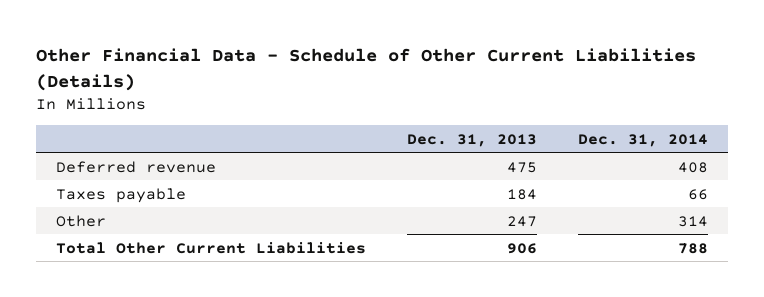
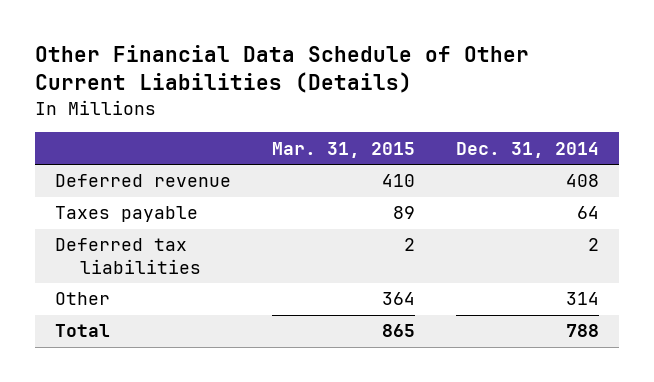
[36,48,697,91] Other Financial Data - Schedule of Other Current Liabilities (Details) -> [34,45,529,94] Other Financial Data Schedule of Other Current Liabilities (Details)
[407,133,538,147] Dec. 31, 2013 -> none
none -> [271,141,415,158] Mar. 31, 2015
[687,188,708,200] 66 -> [576,206,599,220] 64
none -> [54,238,202,274] Deferred tax liabilities
[56,241,367,254] Total Other Current Liabilities -> [54,324,110,338] Total

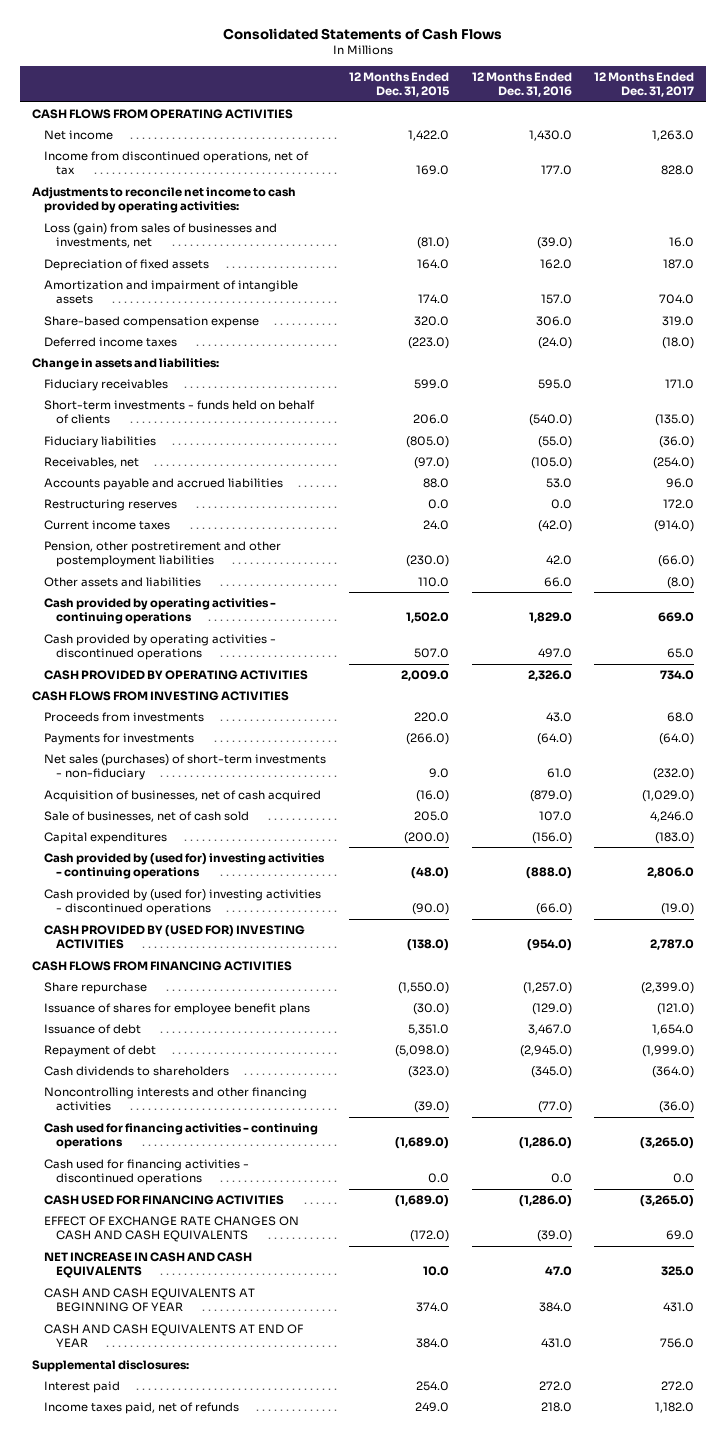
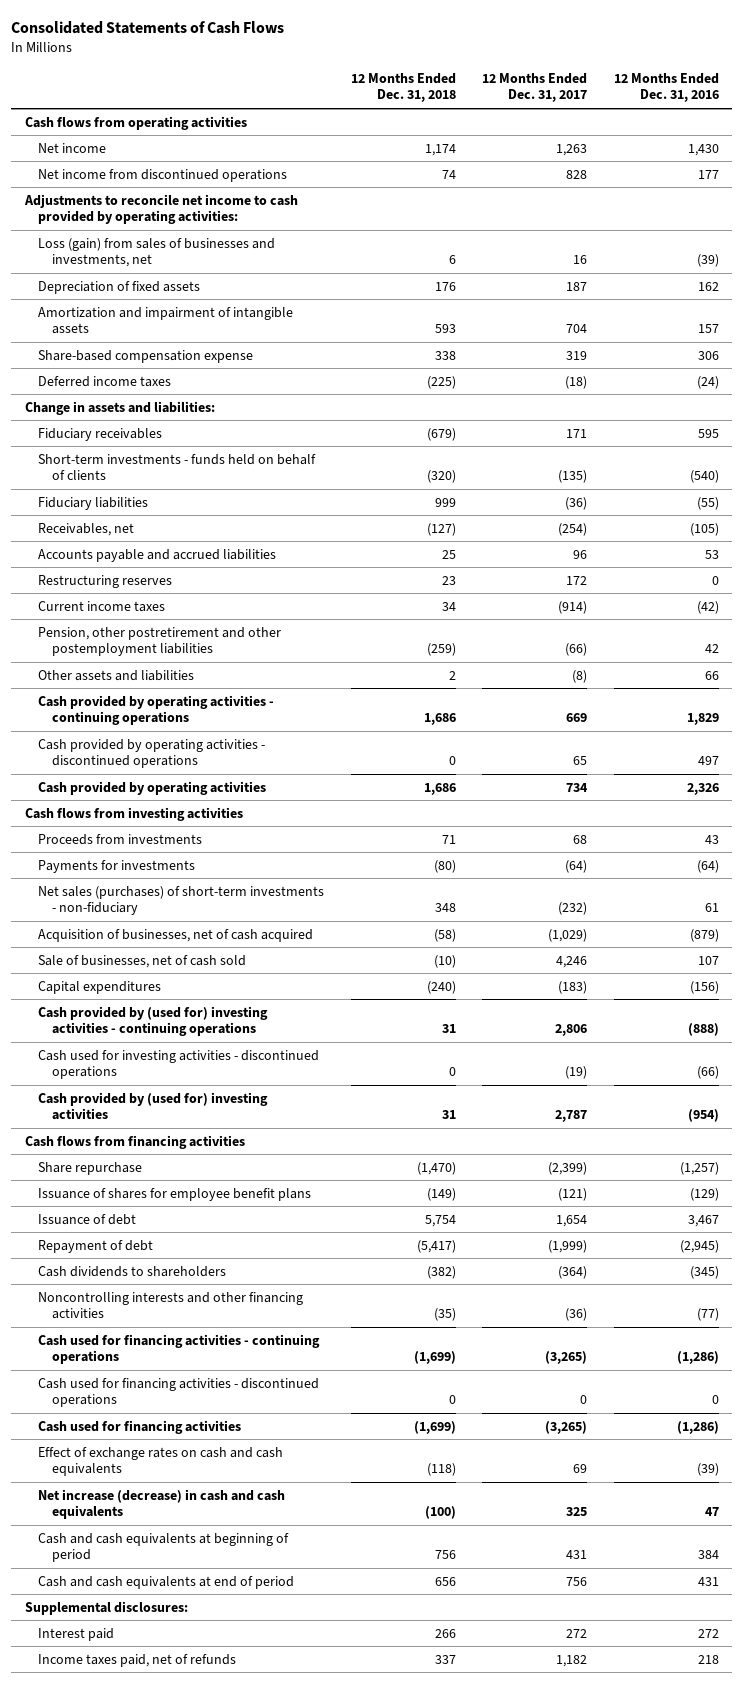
[348,72,450,98] 12 Months Ended Dec. 31, 2015 -> none
none -> [350,73,456,103] 12 Months Ended Dec. 31, 2018
[31,108,293,119] CASH FLOWS FROM OPERATING ACTIVITIES -> [24,115,247,130] Cash flows from operating activities
[528,129,572,141] 1,430.0 -> [687,143,719,156] 1,430
[652,129,695,141] 1,263.0 -> [556,143,588,156] 1,263
[44,150,310,176] Income from discontinued operations, net of tax -> [38,168,288,182] Net income from discontinued operations
[540,165,572,176] 177.0 -> [697,169,719,179] 177
[661,165,695,176] 828.0 -> [566,169,588,179] 828
[536,237,572,250] (39.0) -> [696,254,719,268] (39)
[669,237,695,248] 16.0 -> [573,255,588,265] 16
[539,258,572,269] 162.0 -> [697,281,719,291] 162
[663,258,695,269] 187.0 -> [566,281,588,291] 187
[540,294,572,305] 157.0 -> [697,324,719,334] 157
[659,294,695,305] 704.0 -> [566,324,588,334] 704
[535,315,572,326] 306.0 -> [697,350,719,360] 306
[662,315,695,326] 319.0 -> [566,350,588,360] 319
[537,336,572,349] (24.0) -> [696,375,719,389] (24)
[662,336,695,349] (18.0) -> [565,375,588,389] (18)
[537,378,572,389] 595.0 -> [697,428,719,438] 595
[665,378,695,389] 171.0 -> [566,428,588,438] 171
[528,414,572,427] (540.0) -> [689,470,719,484] (540)
[655,414,695,427] (135.0) -> [558,470,588,484] (135)
[537,435,572,448] (55.0) -> [696,496,719,510] (55)
[659,435,695,448] (36.0) -> [565,496,588,510] (36)
[530,456,572,469] (105.0) -> [689,522,719,536] (105)
[653,456,695,469] (254.0) -> [558,522,588,536] (254)
[545,477,572,488] 53.0 -> [704,549,719,559] 53
[666,477,695,488] 96.0 -> [573,549,588,559] 96
[550,498,572,509] 0.0 -> [711,575,719,585] 0
[663,498,695,509] 172.0 -> [566,575,588,585] 172
[537,519,572,532] (42.0) -> [696,600,719,614] (42)
[654,519,695,532] (914.0) -> [558,600,588,614] (914)
[545,555,572,566] 42.0 -> [704,644,719,654] 42
[658,555,695,568] (66.0) -> [565,643,588,657] (66)
[543,576,572,587] 66.0 -> [704,670,719,680] 66
[667,576,695,589] (8.0) -> [572,669,588,683] (8)
[528,612,572,624] 1,829.0 -> [686,713,719,726] 1,829
[658,612,695,623] 669.0 -> [566,713,588,723] 669
[537,648,572,659] 497.0 -> [697,756,719,766] 497
[667,648,695,659] 65.0 -> [573,756,588,766] 65
[44,669,309,680] CASH PROVIDED BY OPERATING ACTIVITIES -> [38,780,267,795] Cash provided by operating activities
[527,669,572,681] 2,326.0 -> [686,782,719,795] 2,326
[660,669,695,680] 734.0 -> [566,782,589,792] 734
[31,690,289,701] CASH FLOWS FROM INVESTING ACTIVITIES -> [24,806,243,821] Cash flows from investing activities
[545,711,572,722] 43.0 -> [704,834,719,844] 43
[667,711,695,722] 68.0 -> [573,834,588,844] 68
[536,732,572,745] (64.0) -> [696,859,719,873] (64)
[659,732,695,745] (64.0) -> [565,859,588,873] (64)
[546,768,572,779] 61.0 -> [704,903,719,913] 61
[653,768,695,781] (232.0) -> [558,902,588,916] (232)
[529,789,572,802] (879.0) -> [689,928,719,942] (879)
[642,789,695,802] (1,029.0) -> [548,928,588,942] (1,029)
[538,810,572,821] 107.0 -> [697,955,719,965] 107
[650,810,695,822] 4,246.0 -> [556,955,588,968] 4,246
[531,831,572,844] (156.0) -> [689,980,719,994] (156)
[655,831,695,844] (183.0) -> [558,980,588,994] (183)
[525,867,572,880] (888.0) -> [687,1023,719,1037] (888)
[647,867,695,879] 2,806.0 -> [555,1024,588,1037] 2,806
[44,888,322,916] Cash provided by (used for) investing activities - discontinued operations -> [38,1049,320,1080] Cash used for investing activities - discontinued operations
[535,903,572,916] (66.0) -> [696,1066,719,1080] (66)
[661,903,695,916] (19.0) -> [565,1066,588,1080] (19)
[44,924,306,950] CASH PROVIDED BY (USED FOR) INVESTING ACTIVITIES -> [38,1091,269,1121] Cash provided by (used for) investing activities
[526,939,572,952] (954.0) -> [687,1109,719,1123] (954)
[650,939,695,951] 2,787.0 -> [555,1110,588,1123] 2,787
[31,960,292,971] CASH FLOWS FROM FINANCING ACTIVITIES -> [24,1134,245,1149] Cash flows from financing activities
[522,981,572,994] (1,257.0) -> [679,1161,719,1175] (1,257)
[641,981,695,994] (2,399.0) -> [548,1161,588,1175] (2,399)
[531,1002,572,1015] (129.0) -> [689,1187,719,1201] (129)
[657,1002,695,1015] (121.0) -> [558,1187,588,1201] (121)
[527,1023,572,1035] 3,467.0 -> [687,1214,719,1227] 3,467
[652,1023,695,1035] 1,654.0 -> [556,1214,588,1227] 1,654
[519,1044,572,1057] (2,945.0) -> [679,1239,719,1253] (2,945)
[642,1044,695,1057] (1,999.0) -> [548,1239,588,1253] (1,999)
[530,1065,572,1078] (345.0) -> [689,1265,719,1279] (345)
[652,1065,695,1078] (364.0) -> [558,1265,588,1279] (364)
[537,1101,572,1114] (77.0) -> [696,1308,719,1322] (77)
[659,1101,695,1114] (36.0) -> [565,1308,588,1322] (36)
[518,1137,572,1150] (1,286.0) -> [676,1351,719,1365] (1,286)
[640,1137,695,1150] (3,265.0) -> [545,1351,588,1365] (3,265)
[550,1173,572,1184] 0.0 -> [711,1395,719,1405] 0
[673,1173,695,1184] 0.0 -> [580,1395,588,1405] 0
[44,1194,285,1205] CASH USED FOR FINANCING ACTIVITIES -> [38,1419,242,1434] Cash used for financing activities
[518,1194,572,1207] (1,286.0) -> [676,1420,719,1434] (1,286)
[640,1194,695,1207] (3,265.0) -> [545,1420,588,1434] (3,265)
[44,1215,300,1243] EFFECT OF EXCHANGE RATE CHANGES ON CASH AND CASH EQUIVALENTS -> [38,1446,284,1477] Effect of exchange rates on cash and cash equivalents
[536,1230,572,1243] (39.0) -> [696,1463,719,1477] (39)
[666,1230,695,1241] 69.0 -> [573,1464,588,1474] 69
[44,1251,253,1279] NET INCREASE IN CASH AND CASH EQUIVALENTS -> [38,1488,286,1520] Net increase (decrease) in cash and cash equivalents
[544,1266,572,1277] 47.0 -> [704,1507,719,1517] 47
[661,1266,695,1277] 325.0 -> [566,1507,588,1517] 325
[44,1287,256,1313] CASH AND CASH EQUIVALENTS AT BEGINNING OF YEAR -> [38,1532,290,1563] Cash and cash equivalents at beginning of period
[538,1302,572,1313] 384.0 -> [697,1550,719,1560] 384
[663,1302,695,1313] 431.0 -> [566,1550,588,1560] 431
[44,1323,304,1348] CASH AND CASH EQUIVALENTS AT END OF YEAR -> [38,1575,295,1589] Cash and cash equivalents at end of period
[540,1338,572,1349] 431.0 -> [697,1576,719,1586] 431
[660,1338,695,1349] 756.0 -> [566,1576,588,1586] 756
[538,1380,572,1391] 272.0 -> [697,1628,719,1638] 272
[661,1380,695,1391] 272.0 -> [566,1628,588,1638] 272
[540,1401,572,1412] 218.0 -> [697,1654,719,1664] 218
[655,1401,695,1413] 1,182.0 -> [556,1654,588,1667] 1,182

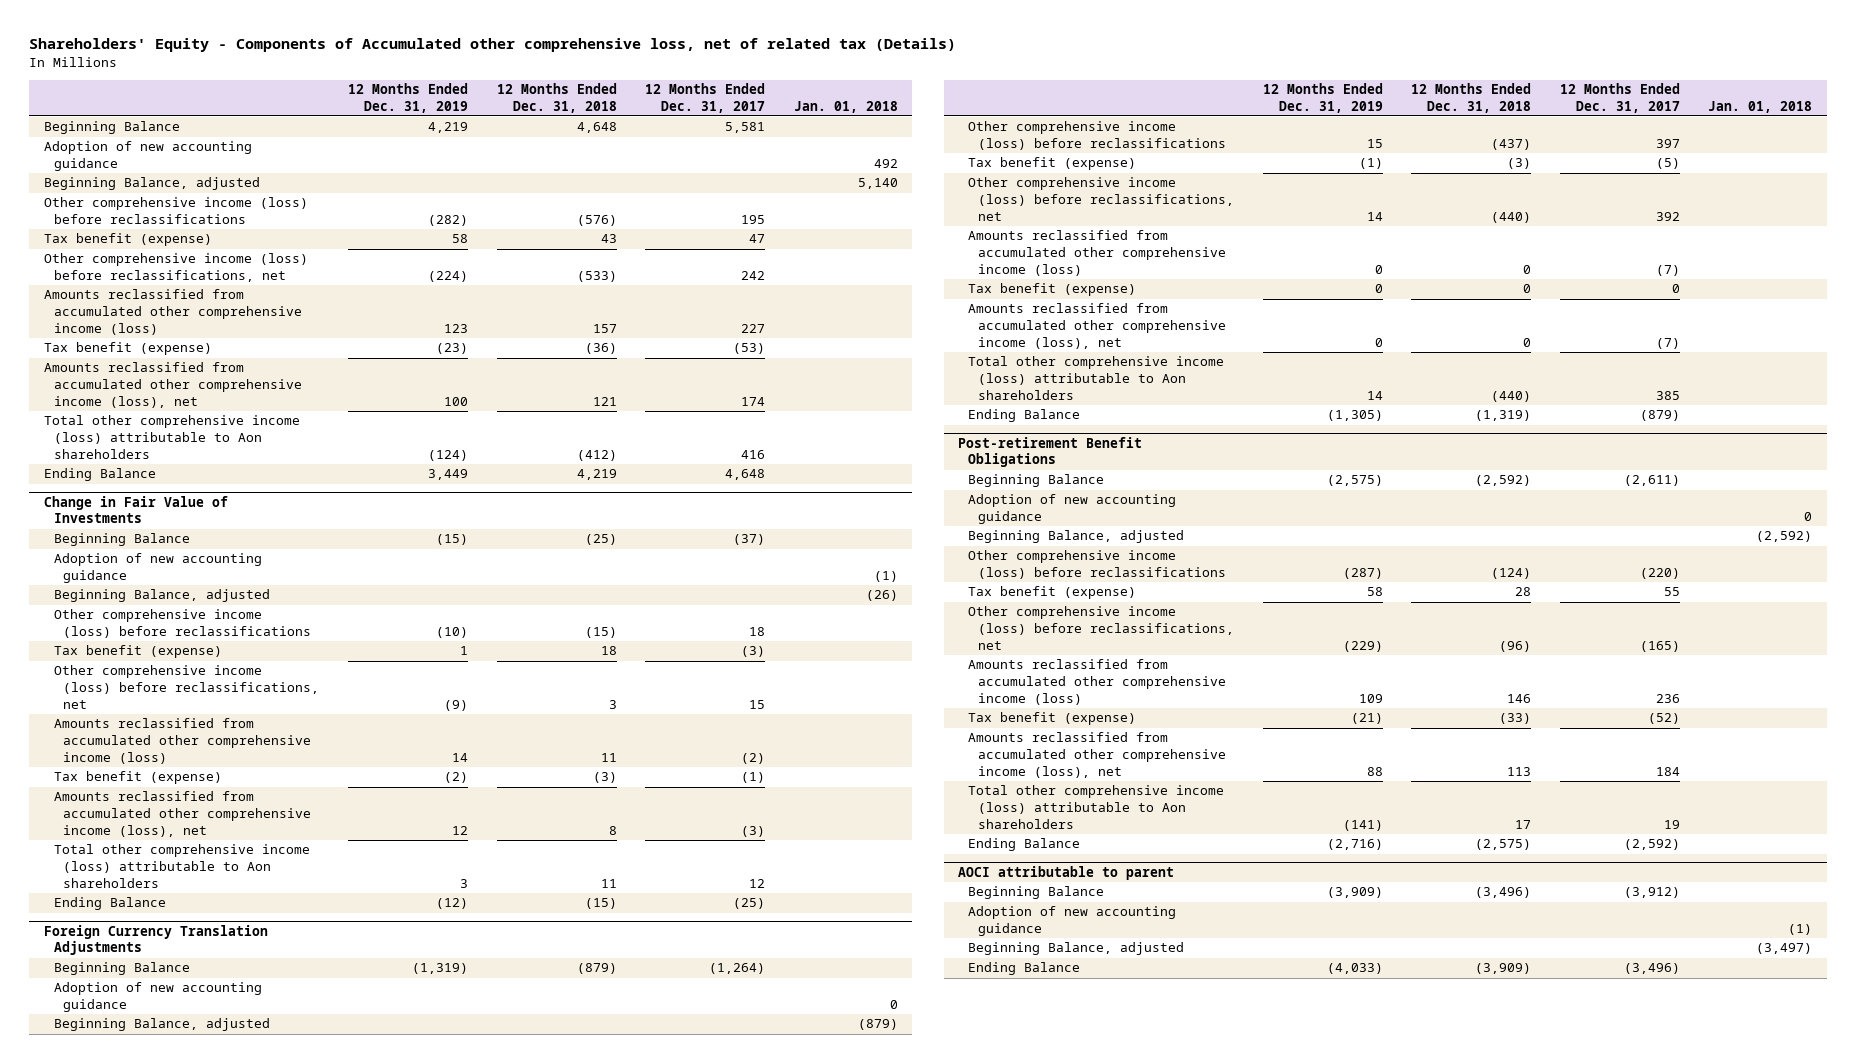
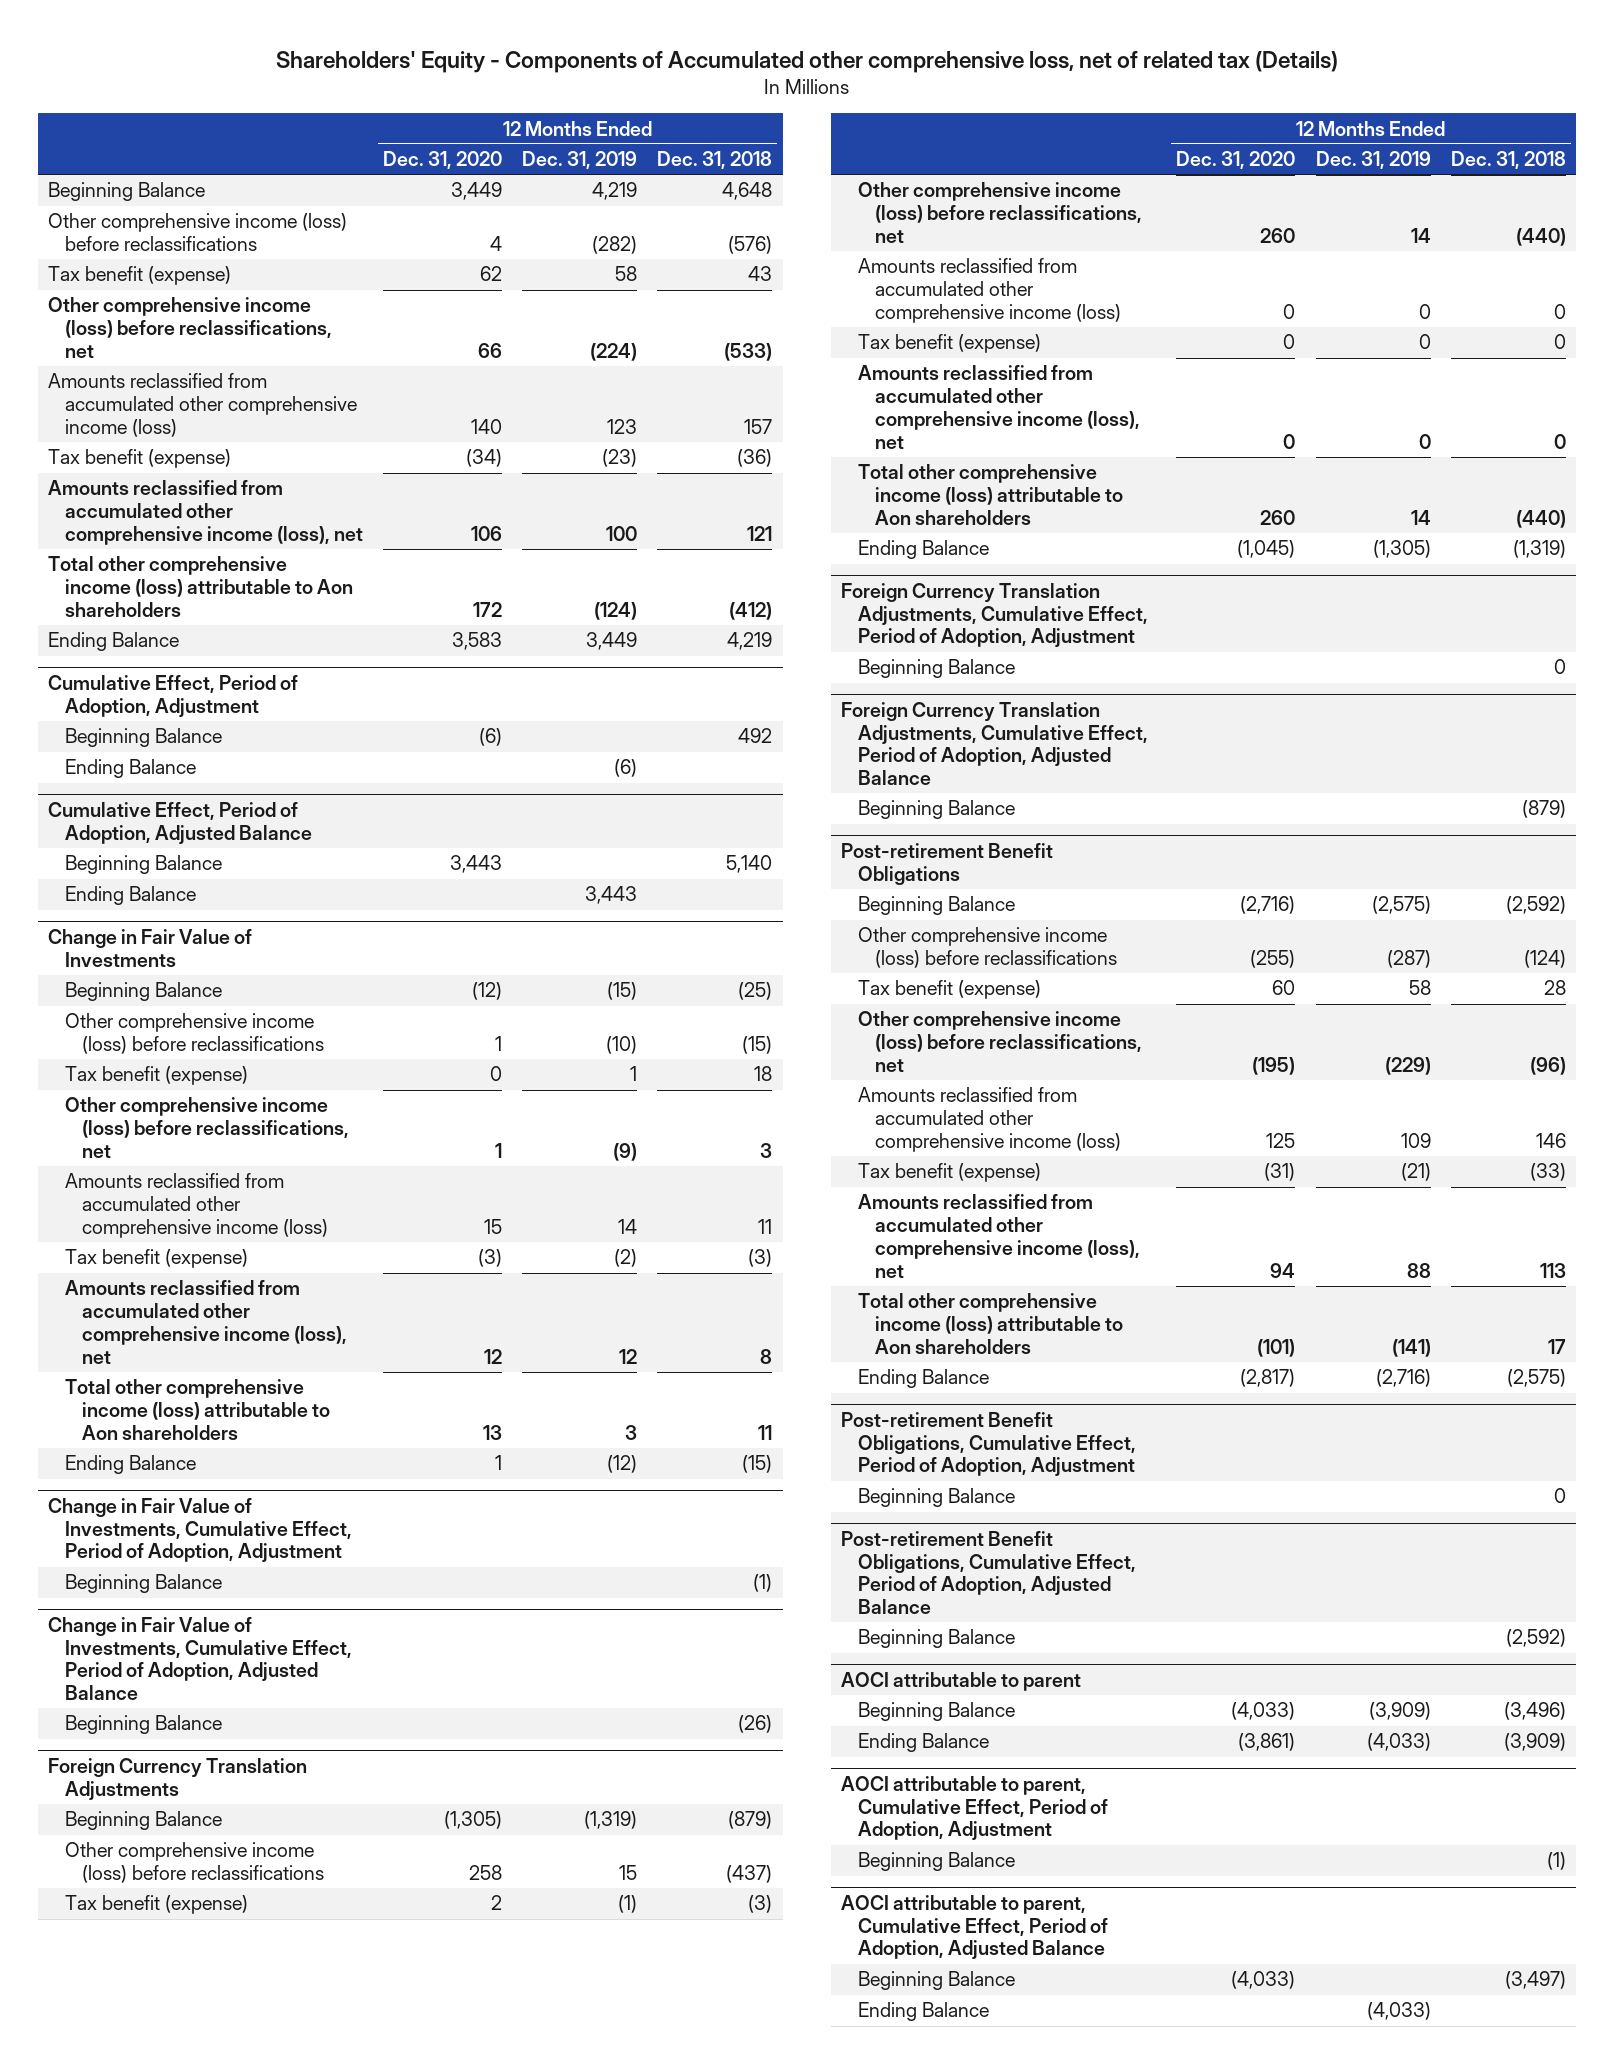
[645,83,766,113] 12 Months Ended Dec. 31, 2017 -> none
[793,100,898,113] Jan. 01, 2018 -> none
none -> [383,151,503,170] Dec. 31, 2020
[43,141,252,172] Adoption of new accounting guidance -> none
[43,177,260,191] Beginning Balance, adjusted -> none
none -> [47,674,298,717] Cumulative Effect, Period of Adoption, Adjustment
none -> [64,728,222,748] Beginning Balance
none -> [64,759,196,779] Ending Balance
none -> [47,801,312,844] Cumulative Effect, Period of Adoption, Adjusted Balance
none -> [64,855,222,875] Beginning Balance
none -> [64,886,196,906] Ending Balance
[53,553,262,584] Adoption of new accounting guidance -> none
[53,589,270,603] Beginning Balance, adjusted -> none
none -> [47,1497,352,1563] Change in Fair Value of Investments, Cumulative Effect, Period of Adoption, Adjustment
none -> [64,1574,222,1594] Beginning Balance
none -> [47,1616,352,1701] Change in Fair Value of Investments, Cumulative Effect, Period of Adoption, Adjusted Balance
none -> [64,1715,222,1735] Beginning Balance
[53,982,262,1013] Adoption of new accounting guidance -> none
[53,1018,270,1032] Beginning Balance, adjusted -> none
none -> [841,582,1149,648] Foreign Currency Translation Adjustments, Cumulative Effect, Period of Adoption, Adjustment
none -> [858,659,1016,679] Beginning Balance
none -> [841,701,1149,786] Foreign Currency Translation Adjustments, Cumulative Effect, Period of Adoption, Adjusted Balance
none -> [858,800,1016,820] Beginning Balance
[968,494,1177,525] Adoption of new accounting guidance -> none
[968,530,1185,544] Beginning Balance, adjusted -> none
none -> [841,1411,1137,1477] Post-retirement Benefit Obligations, Cumulative Effect, Period of Adoption, Adjustment
none -> [858,1488,1016,1508] Beginning Balance
none -> [841,1530,1137,1615] Post-retirement Benefit Obligations, Cumulative Effect, Period of Adoption, Adjusted Balance
none -> [858,1629,1016,1649] Beginning Balance
[968,906,1177,937] Adoption of new accounting guidance -> none
[968,942,1185,956] Beginning Balance, adjusted -> none
none -> [841,1775,1109,1841] AOCI attributable to parent, Cumulative Effect, Period of Adoption, Adjustment
none -> [858,1852,1016,1872] Beginning Balance
none -> [841,1894,1109,1960] AOCI attributable to parent, Cumulative Effect, Period of Adoption, Adjusted Balance
none -> [858,1971,1016,1991] Beginning Balance
none -> [858,2002,990,2022] Ending Balance

